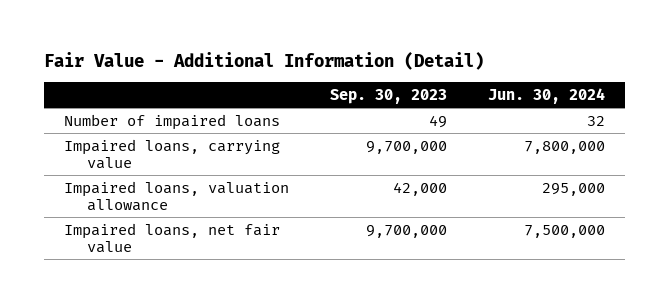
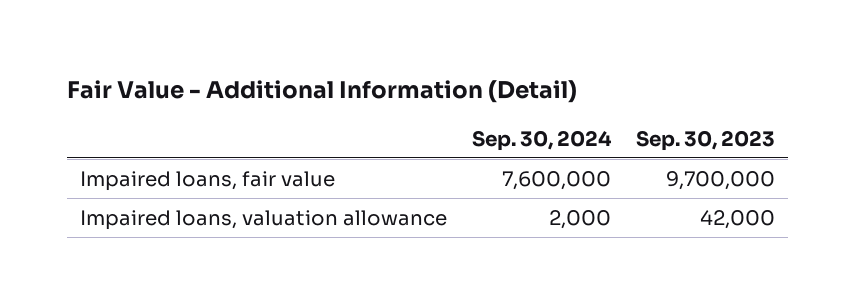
[487,87,605,104] Jun. 30, 2024 -> none
none -> [472,129,613,151] Sep. 30, 2024
[64,113,281,130] Number of impaired loans -> none
[64,138,281,170] Impaired loans, carrying value -> [79,171,335,192] Impaired loans, fair value
[64,222,281,254] Impaired loans, net fair value -> none

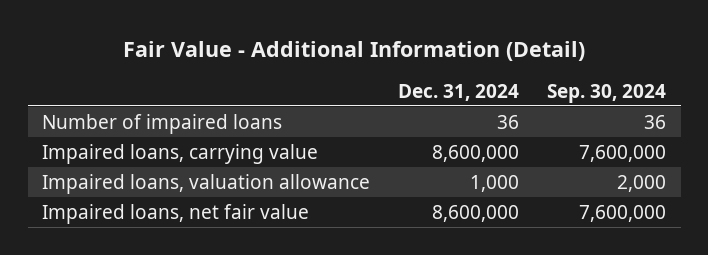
[636,129,776,151] Sep. 30, 2023 -> none
none -> [398,83,520,101] Dec. 31, 2024
none -> [42,113,283,134] Number of impaired loans
[79,171,335,192] Impaired loans, fair value -> [42,143,319,164] Impaired loans, carrying value
none -> [42,203,310,224] Impaired loans, net fair value

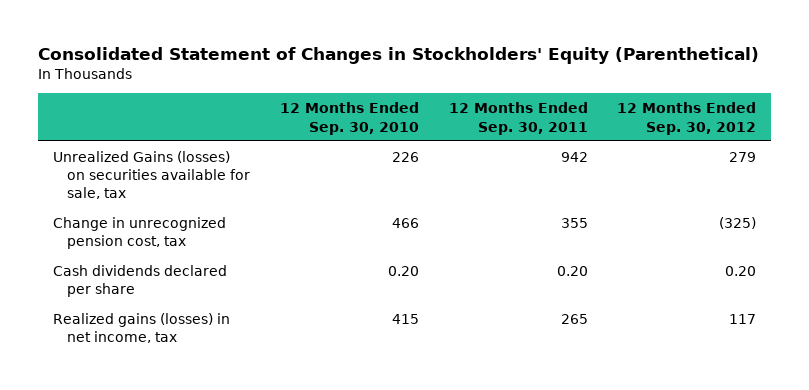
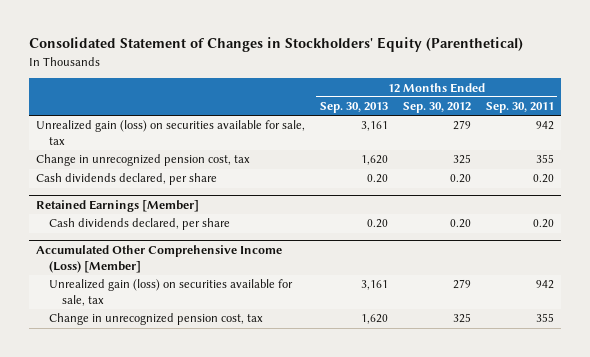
[279,102,419,135] 12 Months Ended Sep. 30, 2010 -> none
none -> [320,102,389,114] Sep. 30, 2013
[52,312,230,344] Realized gains (losses) in net income, tax -> none
[52,150,251,200] Unrealized Gains (losses) on securities available for sale, tax -> [36,120,306,145] Unrealized gain (loss) on securities available for sale, tax
[719,216,757,229] (325) -> [452,154,471,165] 325
[52,264,227,298] Cash dividends declared per share -> [36,173,218,186] Cash dividends declared, per share
none -> [36,200,200,213] Retained Earnings [Member]
none -> [48,218,230,231] Cash dividends declared, per share
none -> [36,245,283,273] Accumulated Other Comprehensive Income (Loss) [Member]
none -> [48,279,293,306] Unrealized gain (loss) on securities available for sale, tax
none -> [48,313,263,326] Change in unrecognized pension cost, tax

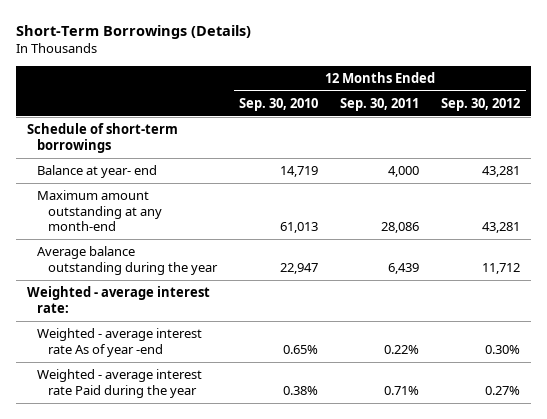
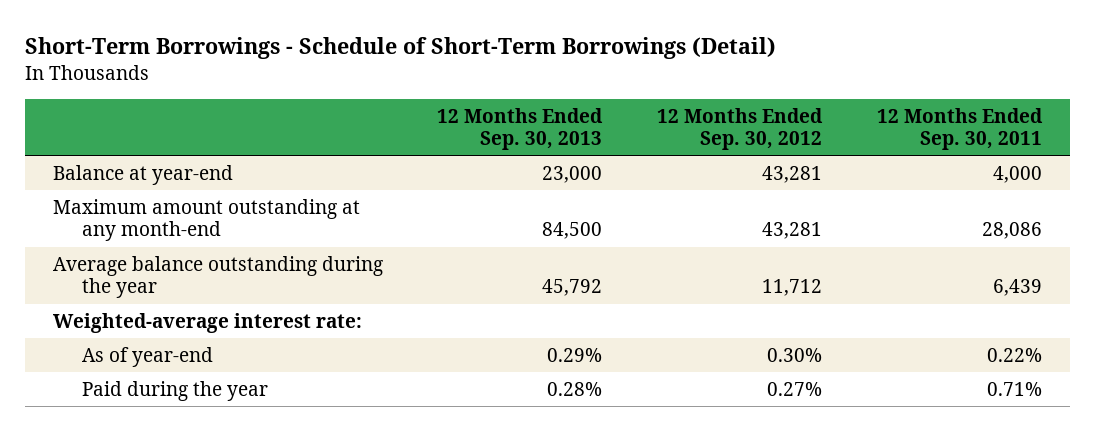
[15,24,251,39] Short-Term Borrowings (Details) -> [25,37,777,60] Short-Term Borrowings - Schedule of Short-Term Borrowings (Detail)
[239,98,319,112] Sep. 30, 2010 -> none
none -> [437,107,604,150] 12 Months Ended Sep. 30, 2013
[26,123,178,153] Schedule of short-term borrowings -> none
[37,165,158,179] Balance at year- end -> [52,165,233,186] Balance at year-end
[26,286,210,313] Weighted - average interest rate: -> [52,313,362,334] Weighted-average interest rate:
[37,328,203,357] Weighted - average interest rate As of year -end -> [82,347,214,368] As of year-end
[37,369,203,398] Weighted - average interest rate Paid during the year -> [82,381,269,402] Paid during the year

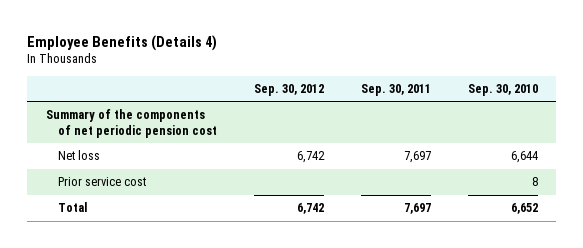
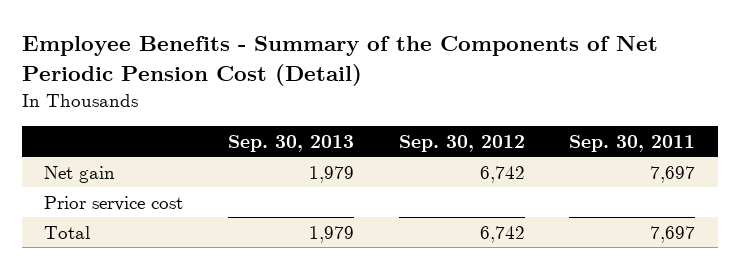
[27,34,218,51] Employee Benefits (Details 4) -> [21,36,658,86] Employee Benefits - Summary of the Components of Net Periodic Pension Cost (Detail)
[467,83,538,96] Sep. 30, 2010 -> none
none -> [227,134,354,152] Sep. 30, 2013
[45,109,217,139] Summary of the components of net periodic pension cost -> none
[57,150,100,161] Net loss -> [44,165,116,183] Net gain

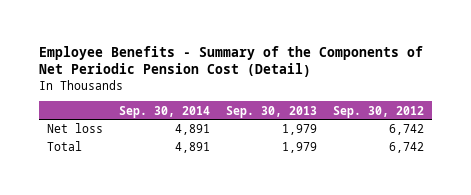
[569,134,696,152] Sep. 30, 2011 -> none
none -> [118,105,210,118] Sep. 30, 2014
[44,195,184,211] Prior service cost -> none
[44,165,116,183] Net gain -> [46,123,103,134] Net loss

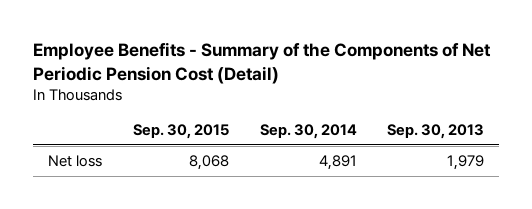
[333,105,425,118] Sep. 30, 2012 -> none
none -> [132,124,229,140] Sep. 30, 2015
[46,141,82,152] Total -> none

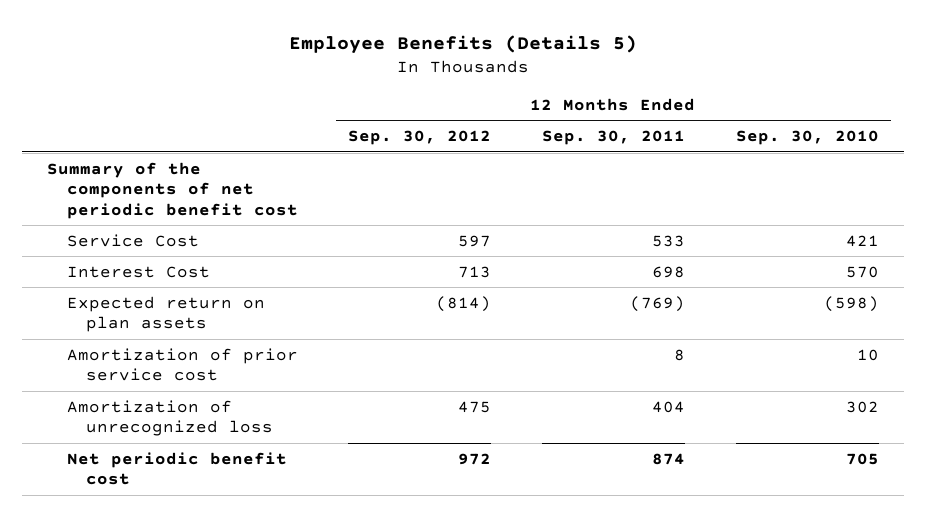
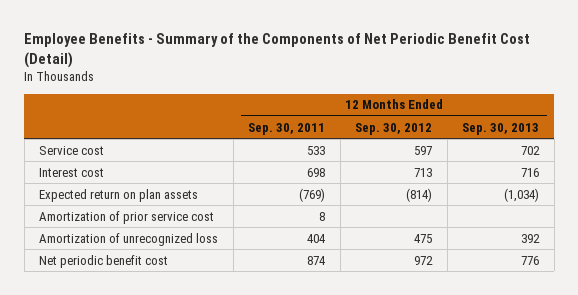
[288,34,637,54] Employee Benefits (Details 5) -> [24,33,531,68] Employee Benefits - Summary of the Components of Net Periodic Benefit Cost (Detail)
[735,130,879,146] Sep. 30, 2010 -> none
none -> [462,122,540,135] Sep. 30, 2013
[47,161,298,219] Summary of the components of net periodic benefit cost -> none
[66,233,199,247] Service Cost -> [39,145,105,155] Service cost
[66,265,210,278] Interest Cost -> [39,167,105,177] Interest cost

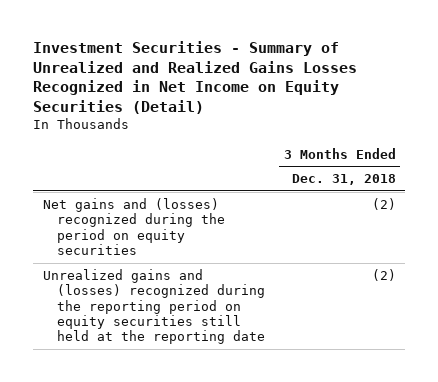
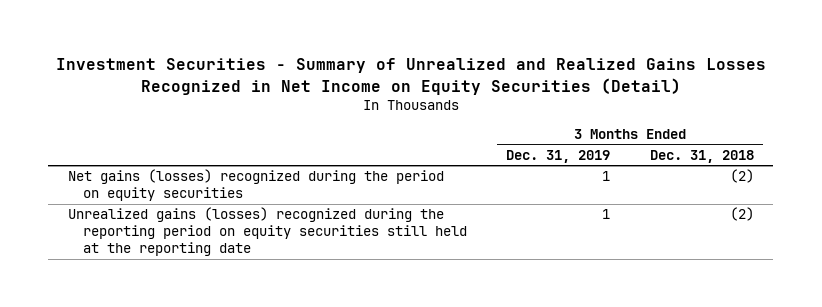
none -> [506,150,611,164] Dec. 31, 2019
[42,197,225,255] Net gains and (losses) recognized during the period on equity securities -> [68,169,445,202] Net gains (losses) recognized during the period on equity securities
[42,268,265,345] Unrealized gains and (losses) recognized during the reporting period on equity securities still held at the reporting date -> [68,207,468,257] Unrealized gains (losses) recognized during the reporting period on equity securities still held at the reporting date

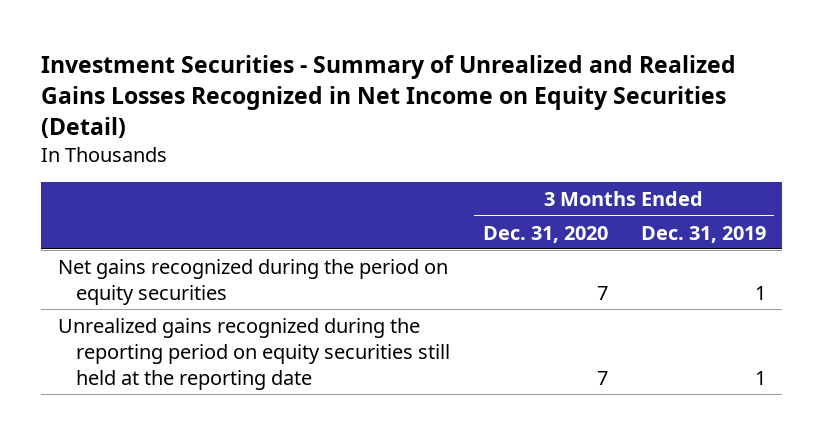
[649,150,754,164] Dec. 31, 2018 -> none
none -> [482,225,608,243] Dec. 31, 2020
[68,169,445,202] Net gains (losses) recognized during the period on equity securities -> [57,258,448,305] Net gains recognized during the period on equity securities
[68,207,468,257] Unrealized gains (losses) recognized during the reporting period on equity securities still held at the reporting date -> [57,317,450,390] Unrealized gains recognized during the reporting period on equity securities still held at the reporting date

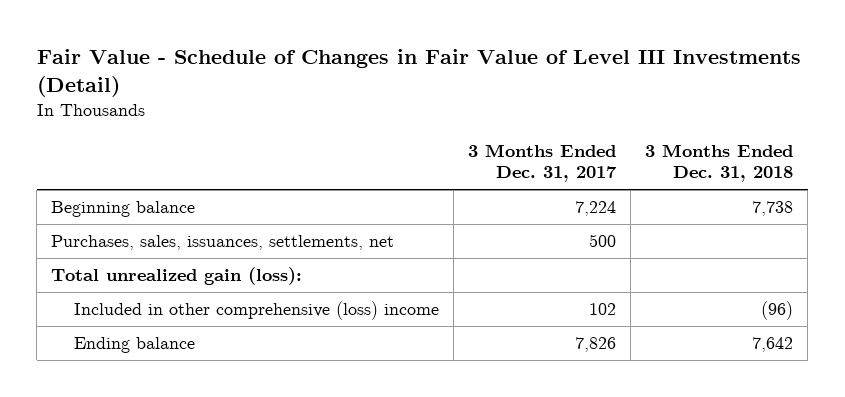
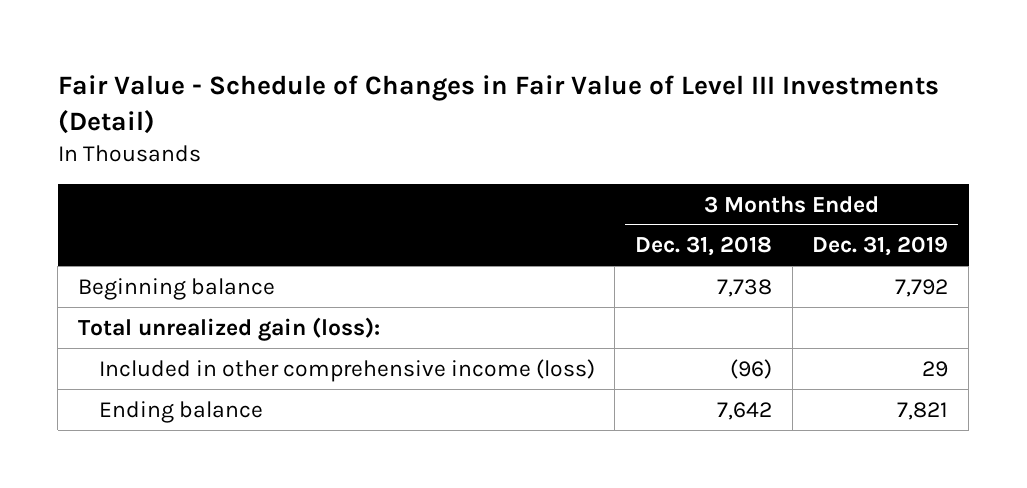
[468,144,618,183] 3 Months Ended Dec. 31, 2017 -> none
none -> [812,236,949,257] Dec. 31, 2019
[51,235,395,251] Purchases, sales, issuances, settlements, net -> none
[74,301,440,321] Included in other comprehensive (loss) income -> [98,358,595,382] Included in other comprehensive income (loss)

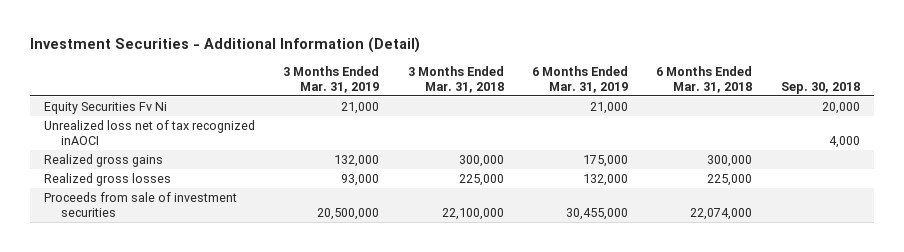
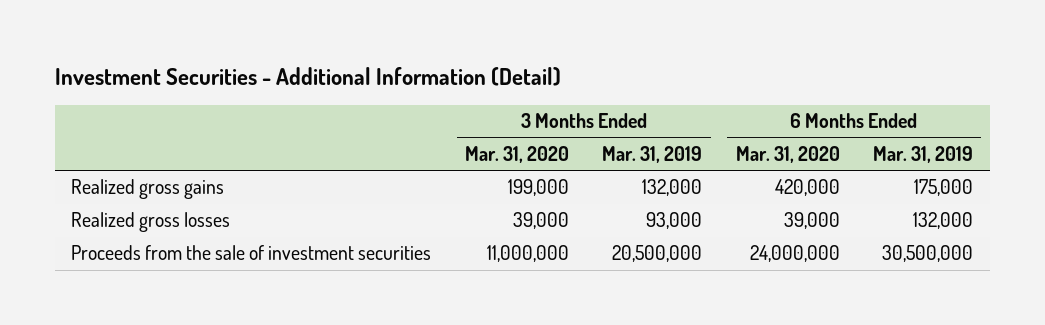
[407,66,504,93] 3 Months Ended Mar. 31, 2018 -> none
[656,66,753,93] 6 Months Ended Mar. 31, 2018 -> none
[780,81,860,94] Sep. 30, 2018 -> none
none -> [464,146,569,164] Mar. 31, 2020
none -> [735,146,840,164] Mar. 31, 2020
[43,102,167,115] Equity Securities Fv Ni -> none
[43,120,255,145] Unrealized loss net of tax recognized inAOCI -> none
[43,192,237,217] Proceeds from sale of investment securities -> [71,245,432,261] Proceeds from the sale of investment securities
[565,207,628,220] 30,455,000 -> [882,245,974,263] 30,500,000

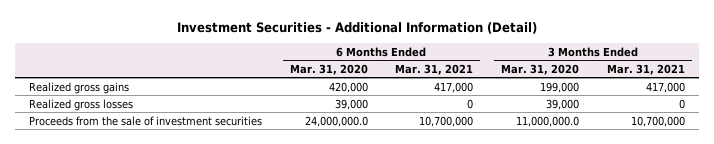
[602,146,703,164] Mar. 31, 2019 -> none
[873,146,974,164] Mar. 31, 2019 -> none
none -> [395,63,474,75] Mar. 31, 2021
none -> [607,63,686,75] Mar. 31, 2021
[486,245,569,263] 11,000,000 -> [516,115,580,127] 11,000,000.0
[749,245,840,263] 24,000,000 -> [304,115,368,127] 24,000,000.0

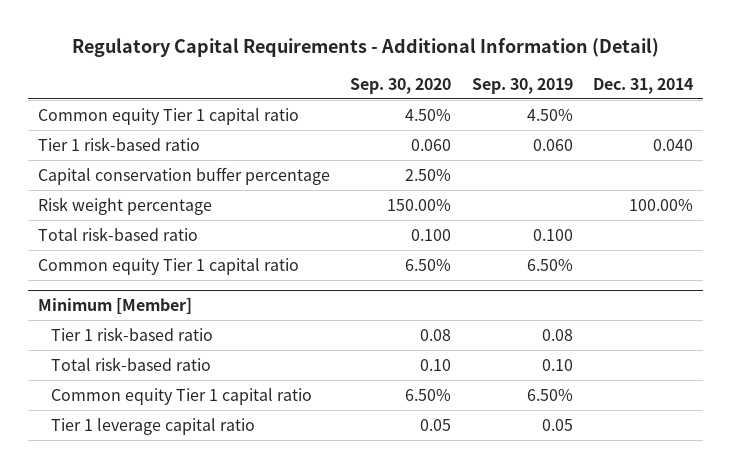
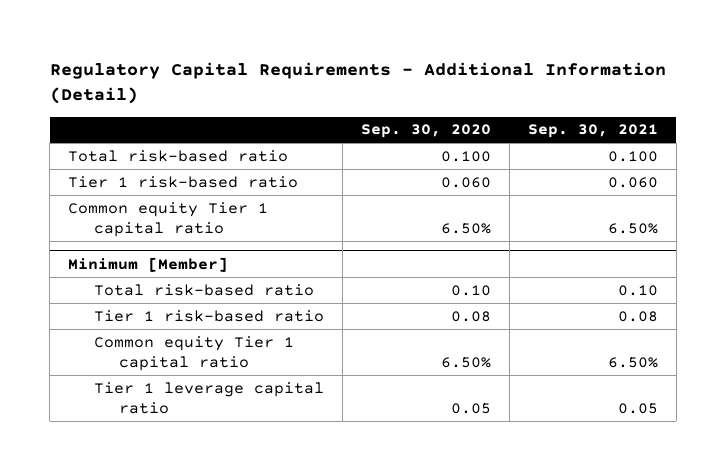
[471,77,573,94] Sep. 30, 2019 -> none
[592,77,693,94] Dec. 31, 2014 -> none
none -> [527,124,658,139] Sep. 30, 2021
[38,107,300,125] Common equity Tier 1 capital ratio -> none
[38,166,331,185] Capital conservation buffer percentage -> none
[38,196,213,215] Risk weight percentage -> none
[38,136,201,151] Tier 1 risk-based ratio -> [68,175,299,188] Tier 1 risk-based ratio
[50,326,213,341] Tier 1 risk-based ratio -> [93,309,324,322] Tier 1 risk-based ratio

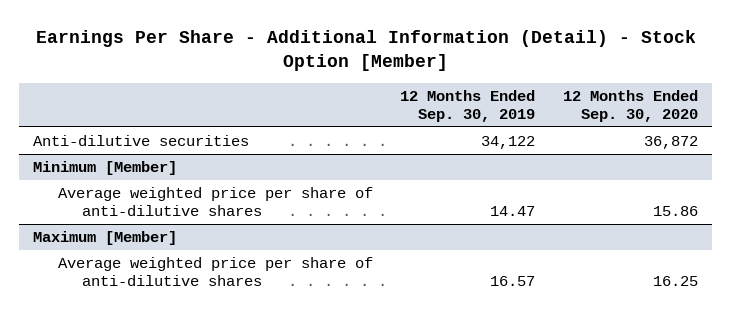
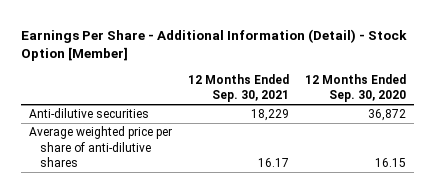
[400,89,536,122] 12 Months Ended Sep. 30, 2019 -> none
none -> [188,73,290,103] 12 Months Ended Sep. 30, 2021
[33,160,178,175] Minimum [Member] -> none
[33,230,178,245] Maximum [Member] -> none
[57,256,373,287] Average weighted price per share of anti-dilutive shares -> none
[653,206,699,217] 15.86 -> [375,158,407,168] 16.15

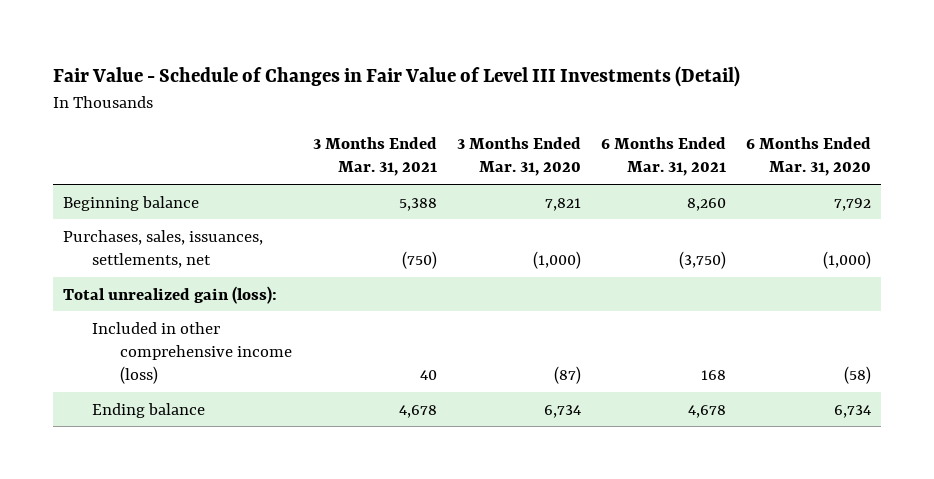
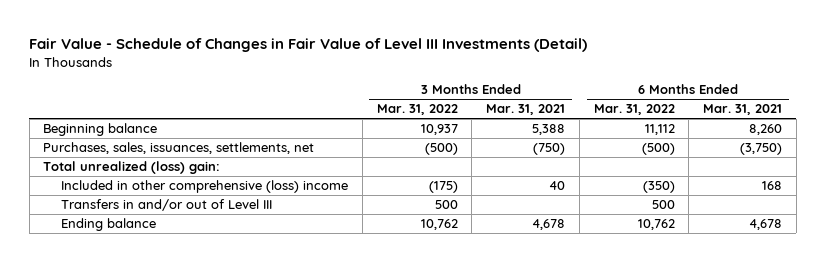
[456,137,581,177] 3 Months Ended Mar. 31, 2020 -> none
[746,137,872,177] 6 Months Ended Mar. 31, 2020 -> none
none -> [376,104,458,116] Mar. 31, 2022
none -> [593,104,675,116] Mar. 31, 2022
[62,285,277,304] Total unrealized gain (loss): -> [43,161,221,175] Total unrealized (loss) gain:
[91,321,293,385] Included in other comprehensive income (loss) -> [61,180,349,194] Included in other comprehensive (loss) income
none -> [61,199,273,212] Transfers in and/or out of Level III

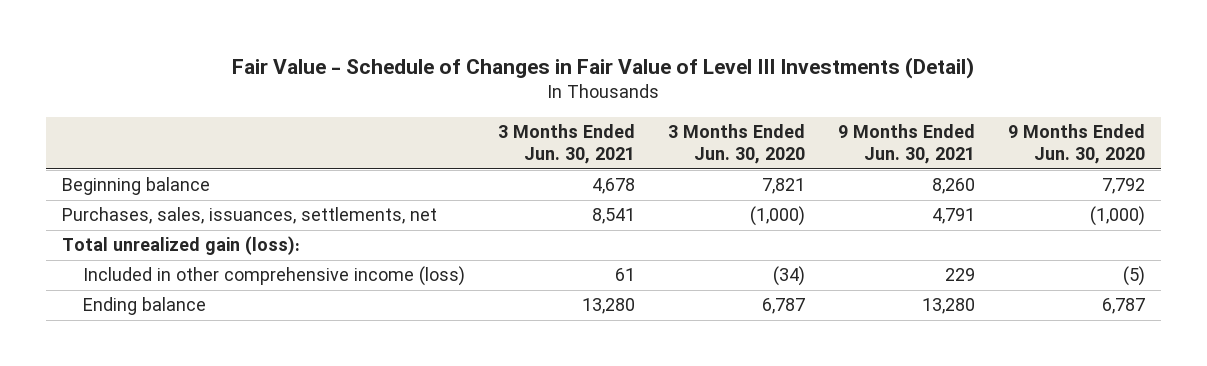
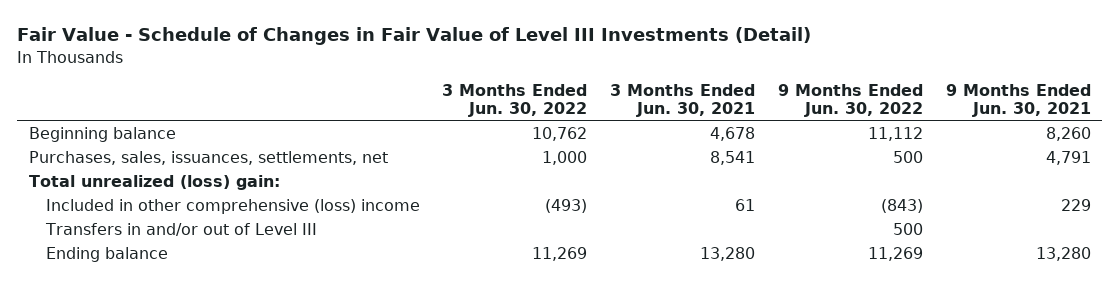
[668,124,806,165] 3 Months Ended Jun. 30, 2020 -> none
[1007,124,1145,165] 9 Months Ended Jun. 30, 2020 -> none
none -> [442,83,588,118] 3 Months Ended Jun. 30, 2022
none -> [777,83,923,118] 9 Months Ended Jun. 30, 2022
[62,236,301,256] Total unrealized gain (loss): -> [28,174,280,190] Total unrealized (loss) gain:
[83,266,466,287] Included in other comprehensive income (loss) -> [45,198,420,214] Included in other comprehensive (loss) income
none -> [44,222,317,236] Transfers in and/or out of Level III

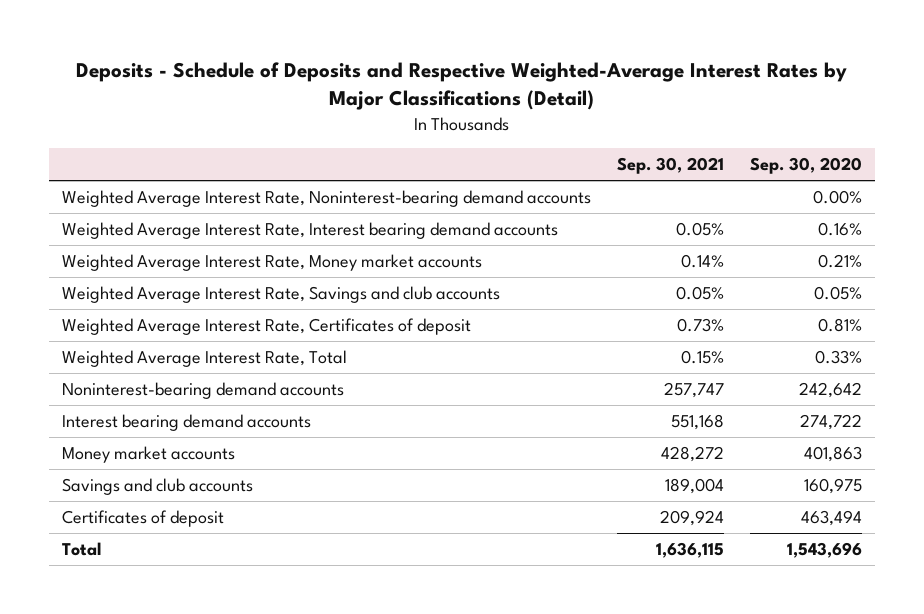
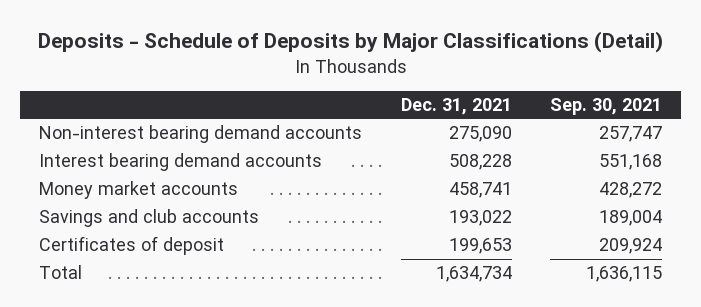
[75,61,847,111] Deposits - Schedule of Deposits and Respective Weighted-Average Interest Rates by Major Classifications (Detail) -> [37,31,663,54] Deposits - Schedule of Deposits by Major Classifications (Detail)
[750,157,863,175] Sep. 30, 2020 -> none
none -> [400,97,512,115] Dec. 31, 2021
[61,190,591,208] Weighted Average Interest Rate, Noninterest-bearing demand accounts -> none
[61,222,558,240] Weighted Average Interest Rate, Interest bearing demand accounts -> none
[61,254,482,272] Weighted Average Interest Rate, Money market accounts -> none
[61,286,500,304] Weighted Average Interest Rate, Savings and club accounts -> none
[61,318,471,336] Weighted Average Interest Rate, Certificates of deposit -> none
[61,350,347,368] Weighted Average Interest Rate, Total -> none
[61,382,344,400] Noninterest-bearing demand accounts -> [39,125,363,144] Non-interest bearing demand accounts

